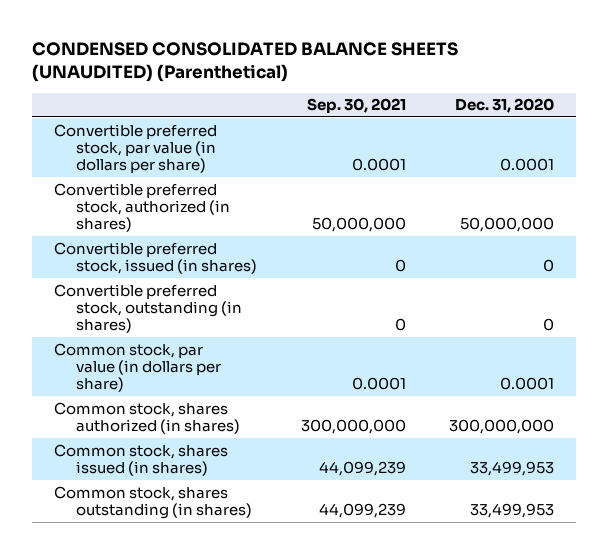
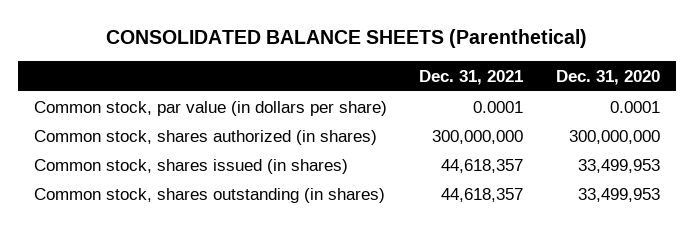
[31,41,458,82] CONDENSED CONSOLIDATED BALANCE SHEETS (UNAUDITED) (Parenthetical) -> [105,29,587,49] CONSOLIDATED BALANCE SHEETS (Parenthetical)
[306,98,406,114] Sep. 30, 2021 -> none
none -> [419,69,524,85] Dec. 31, 2021
[53,123,217,173] Convertible preferred stock, par value (in dollars per share) -> none
[53,182,231,232] Convertible preferred stock, authorized (in shares) -> none
[53,241,258,274] Convertible preferred stock, issued (in shares) -> none
[53,283,243,333] Convertible preferred stock, outstanding (in shares) -> none

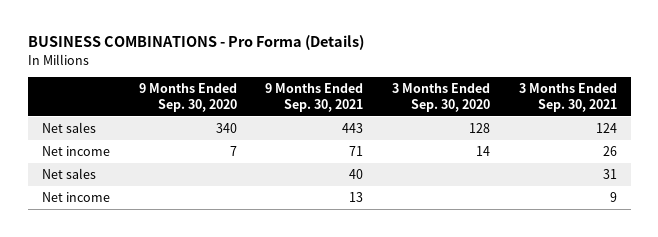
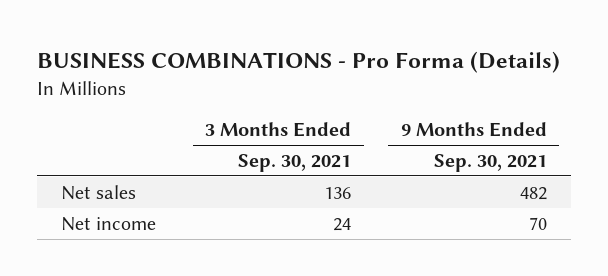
[138,83,237,113] 9 Months Ended Sep. 30, 2020 -> none
[391,83,490,113] 3 Months Ended Sep. 30, 2020 -> none
[41,167,96,179] Net sales -> none
[41,191,110,202] Net income -> none
[342,122,364,133] 443 -> [519,186,547,200] 482
[595,122,617,133] 124 -> [324,186,352,199] 136
[349,145,364,156] 71 -> [528,216,547,230] 70
[602,145,617,156] 26 -> [333,217,352,231] 24

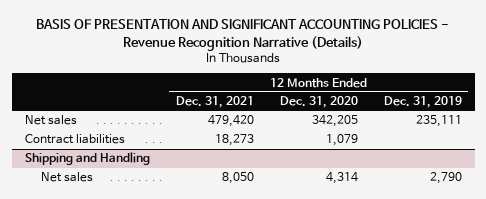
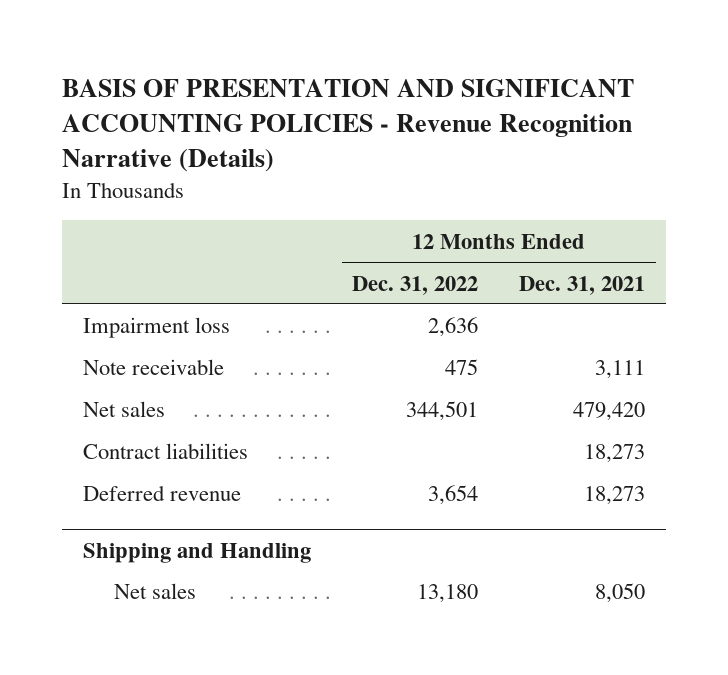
[279,96,358,109] Dec. 31, 2020 -> none
[383,96,462,109] Dec. 31, 2019 -> none
none -> [351,275,478,295] Dec. 31, 2022
none -> [82,317,230,339] Impairment loss
none -> [82,359,224,376] Note receivable
none -> [82,485,241,502] Deferred revenue

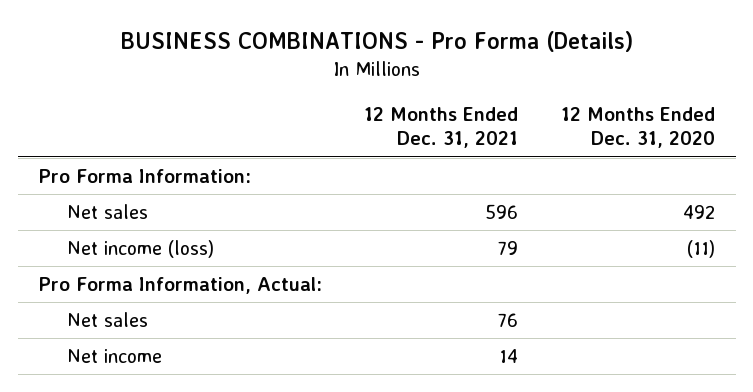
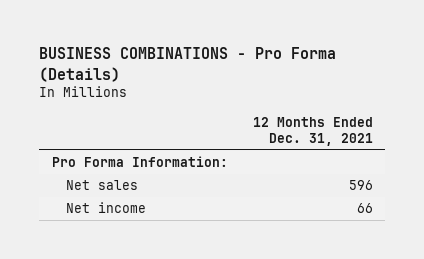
[560,107,715,149] 12 Months Ended Dec. 31, 2020 -> none
[38,276,322,294] Pro Forma Information, Actual: -> none
[67,311,149,327] Net sales -> none
[67,348,163,363] Net income -> none
[67,239,215,258] Net income (loss) -> [65,202,146,214] Net income
[497,240,519,255] 79 -> [356,203,373,214] 66

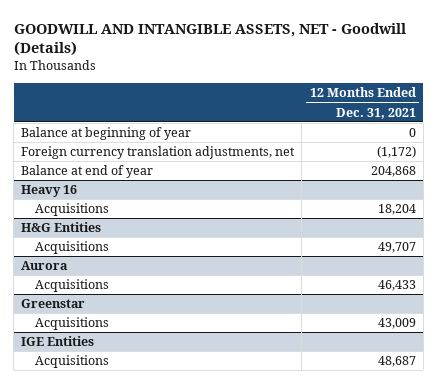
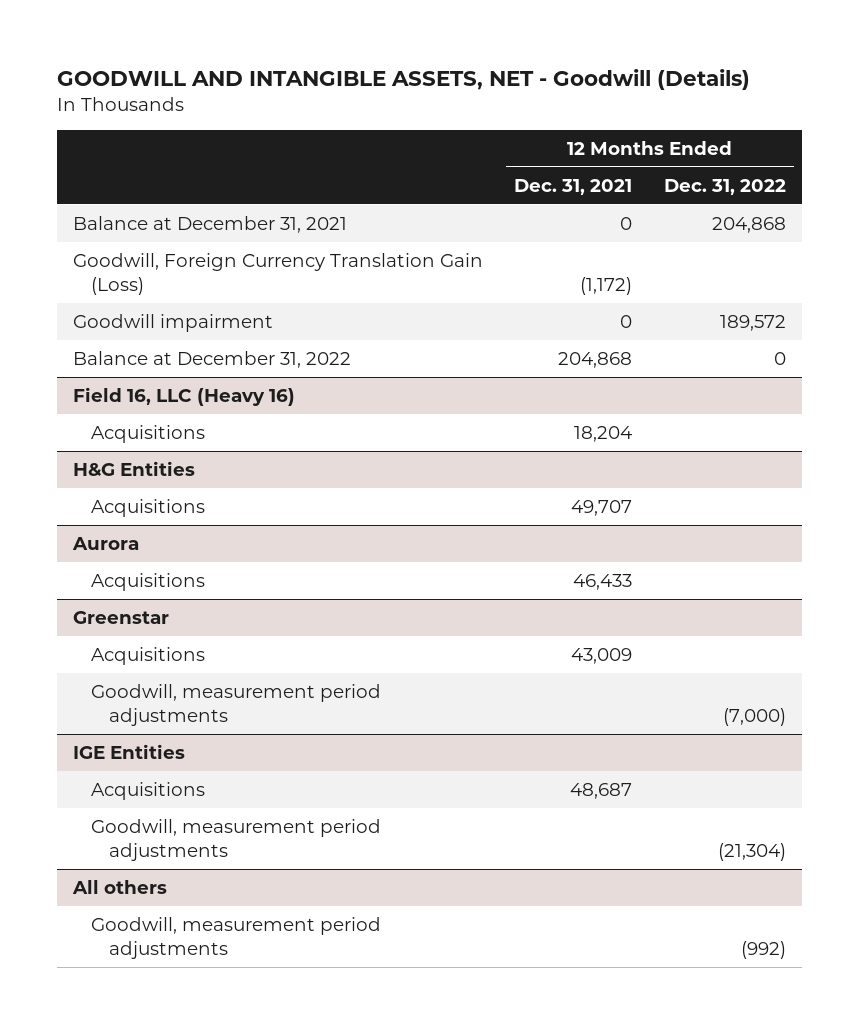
none -> [663,178,786,195] Dec. 31, 2022
[21,127,192,141] Balance at beginning of year -> [72,215,347,233] Balance at December 31, 2021
[21,146,296,160] Foreign currency translation adjustments, net -> [72,252,483,296] Goodwill, Foreign Currency Translation Gain (Loss)
none -> [72,313,273,332] Goodwill impairment
[21,165,154,179] Balance at end of year -> [72,350,351,368] Balance at December 31, 2022
[21,185,78,198] Heavy 16 -> [72,386,295,406] Field 16, LLC (Heavy 16)
none -> [90,683,381,727] Goodwill, measurement period adjustments
none -> [90,818,381,862] Goodwill, measurement period adjustments
none -> [71,879,167,894] All others
none -> [90,916,381,960] Goodwill, measurement period adjustments

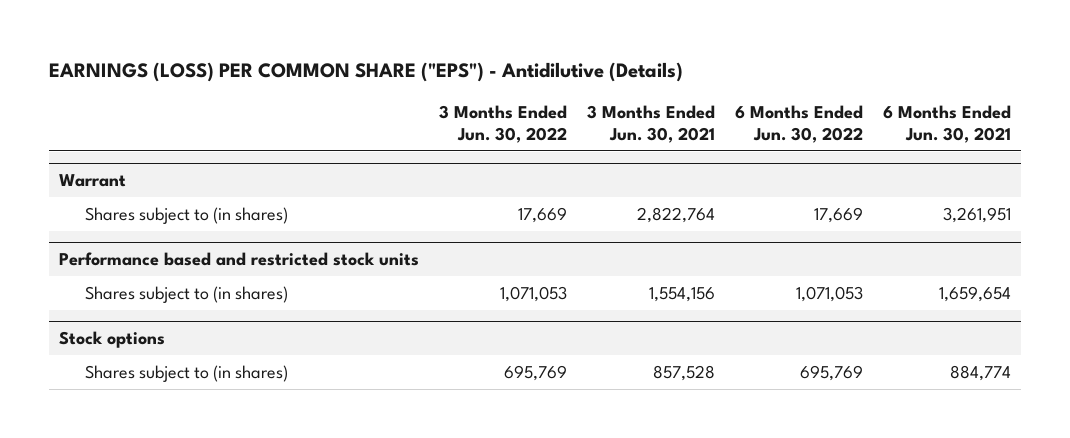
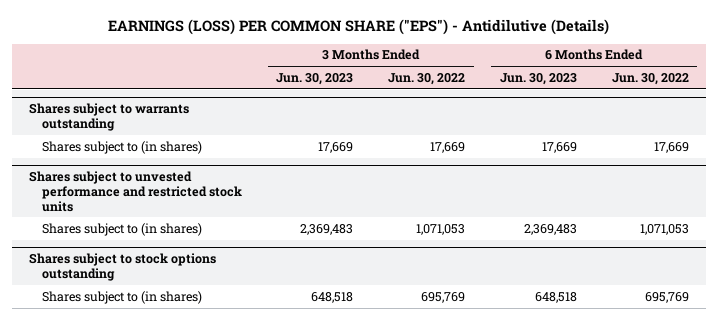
[586,104,715,143] 3 Months Ended Jun. 30, 2021 -> none
[883,104,1012,143] 6 Months Ended Jun. 30, 2021 -> none
none -> [276,73,354,86] Jun. 30, 2023
none -> [499,73,577,86] Jun. 30, 2023
[58,174,126,188] Warrant -> [29,103,190,131] Shares subject to warrants outstanding
[58,252,419,267] Performance based and restricted stock units -> [29,171,242,212] Shares subject to unvested performance and restricted stock units
[58,331,165,349] Stock options -> none
none -> [29,253,217,281] Shares subject to stock options outstanding

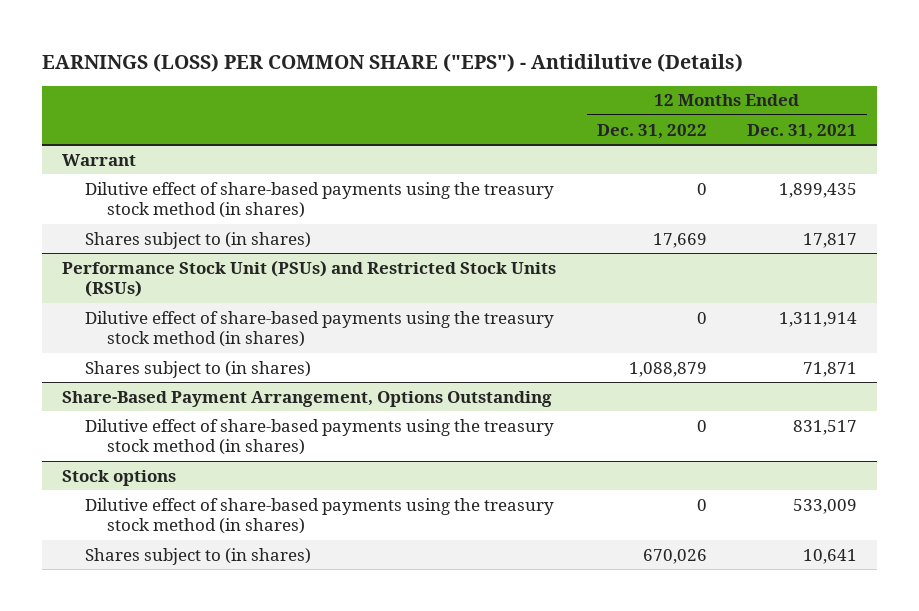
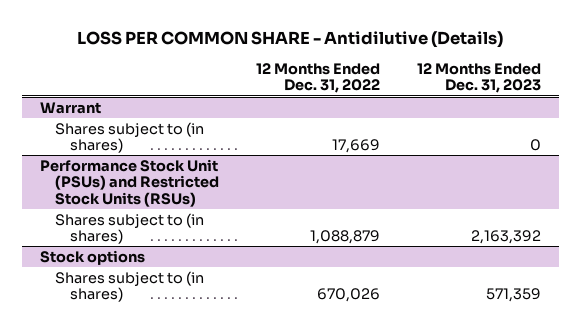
[42,52,744,72] EARNINGS (LOSS) PER COMMON SHARE ("EPS") - Antidilutive (Details) -> [77,30,504,48] LOSS PER COMMON SHARE - Antidilutive (Details)
[746,123,857,139] Dec. 31, 2021 -> none
none -> [416,62,541,94] 12 Months Ended Dec. 31, 2023
[84,181,554,219] Dilutive effect of share-based payments using the treasury stock method (in shares) -> none
[84,310,554,348] Dilutive effect of share-based payments using the treasury stock method (in shares) -> none
[62,390,553,407] Share-Based Payment Arrangement, Options Outstanding -> none
[84,418,554,456] Dilutive effect of share-based payments using the treasury stock method (in shares) -> none
[84,497,554,535] Dilutive effect of share-based payments using the treasury stock method (in shares) -> none

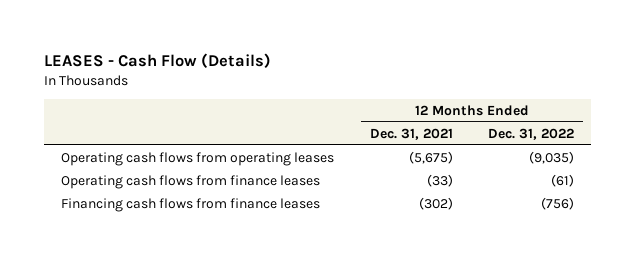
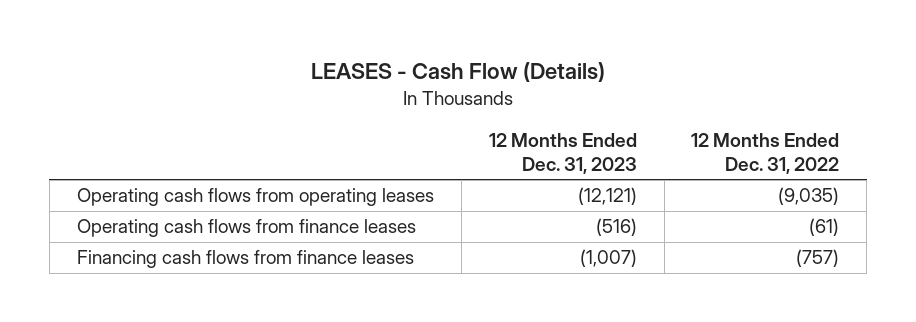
[369,127,453,140] Dec. 31, 2021 -> none
none -> [488,132,637,174] 12 Months Ended Dec. 31, 2023
[540,196,574,210] (756) -> [796,249,840,268] (757)

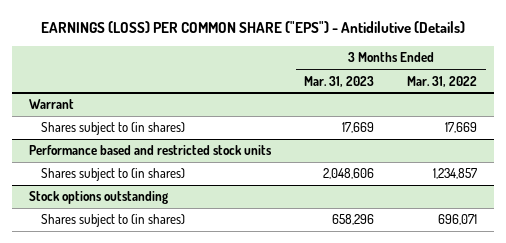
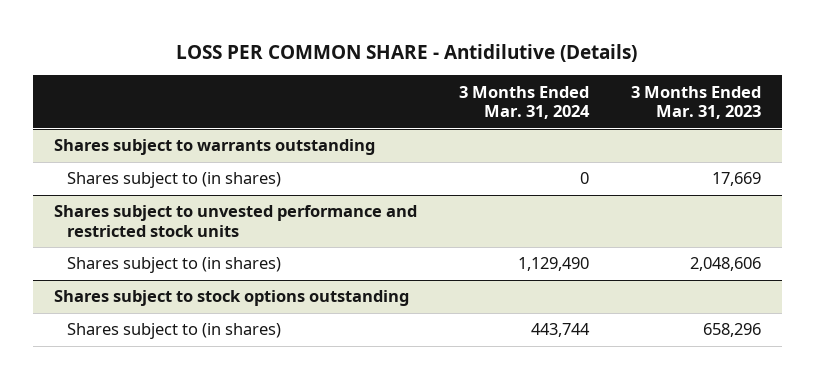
[40,20,465,33] EARNINGS (LOSS) PER COMMON SHARE ("EPS") - Antidilutive (Details) -> [176,43,638,62] LOSS PER COMMON SHARE - Antidilutive (Details)
[407,75,478,87] Mar. 31, 2022 -> none
none -> [458,85,590,120] 3 Months Ended Mar. 31, 2024
[28,99,74,110] Warrant -> [53,139,375,156] Shares subject to warrants outstanding
[28,145,272,156] Performance based and restricted stock units -> [53,205,417,238] Shares subject to unvested performance and restricted stock units
[28,191,168,205] Stock options outstanding -> [53,290,409,307] Shares subject to stock options outstanding

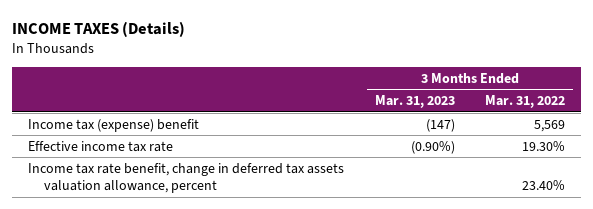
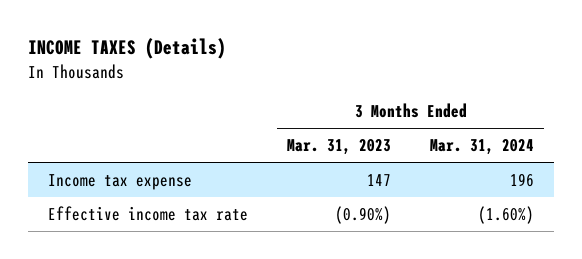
[485,95,566,109] Mar. 31, 2022 -> none
none -> [430,139,535,156] Mar. 31, 2024
[27,118,199,132] Income tax (expense) benefit -> [47,173,192,190] Income tax expense
[425,118,455,132] (147) -> [366,173,391,186] 147
[27,162,344,194] Income tax rate benefit, change in deferred tax assets valuation allowance, percent -> none

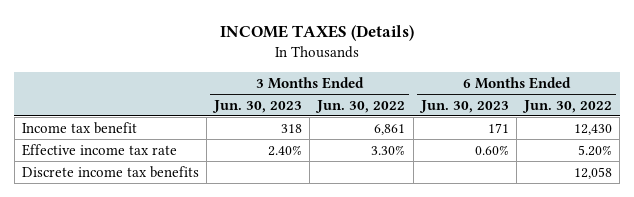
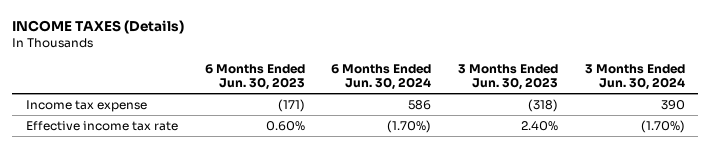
[315,99,406,113] Jun. 30, 2022 -> none
[522,99,613,113] Jun. 30, 2022 -> none
none -> [331,64,432,91] 6 Months Ended Jun. 30, 2024
none -> [584,64,685,91] 3 Months Ended Jun. 30, 2024
[21,121,137,134] Income tax benefit -> [25,99,147,112] Income tax expense
[281,123,303,133] 318 -> [528,98,559,112] (318)
[487,122,509,133] 171 -> [277,98,305,112] (171)
[21,165,199,178] Discrete income tax benefits -> none

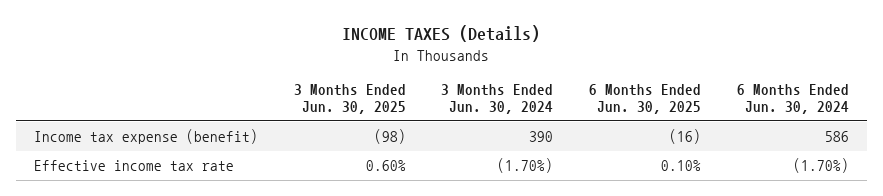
[204,64,305,91] 6 Months Ended Jun. 30, 2023 -> none
[458,64,559,91] 3 Months Ended Jun. 30, 2023 -> none
none -> [293,83,406,115] 3 Months Ended Jun. 30, 2025
none -> [589,83,702,115] 6 Months Ended Jun. 30, 2025
[25,99,147,112] Income tax expense -> [33,129,258,145] Income tax expense (benefit)

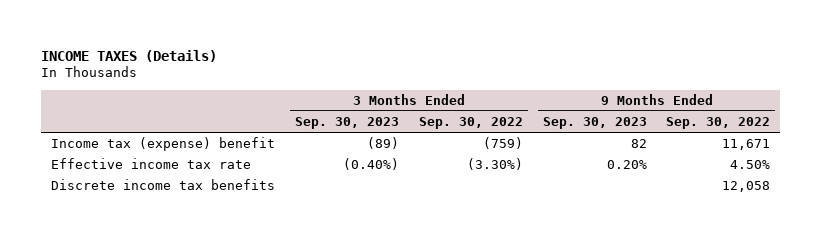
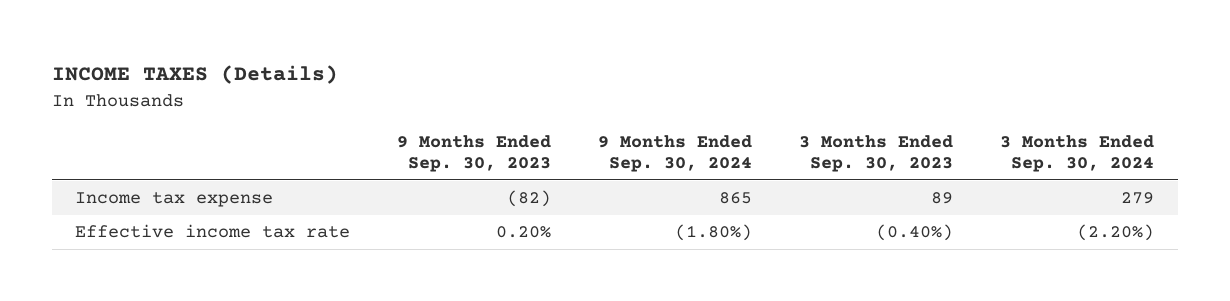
[418,117,523,130] Sep. 30, 2022 -> none
[666,117,771,130] Sep. 30, 2022 -> none
none -> [598,134,753,173] 9 Months Ended Sep. 30, 2024
none -> [1000,134,1155,173] 3 Months Ended Sep. 30, 2024
[51,137,276,152] Income tax (expense) benefit -> [75,192,274,208] Income tax expense
[367,137,400,150] (89) -> [931,192,954,205] 89
[630,139,647,149] 82 -> [507,190,552,208] (82)
[51,179,276,191] Discrete income tax benefits -> none

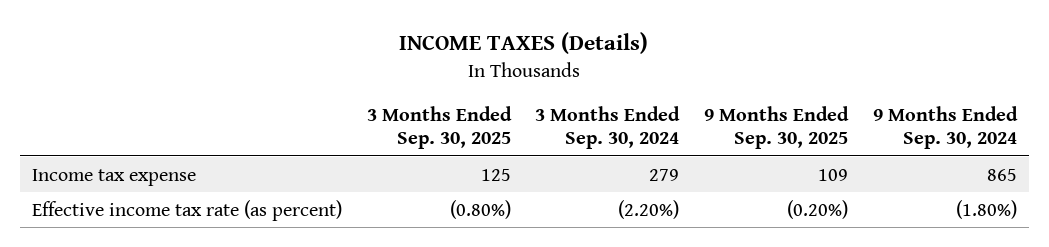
[397,134,552,173] 9 Months Ended Sep. 30, 2023 -> none
[799,134,954,173] 3 Months Ended Sep. 30, 2023 -> none
none -> [366,105,512,150] 3 Months Ended Sep. 30, 2025
none -> [704,105,850,150] 9 Months Ended Sep. 30, 2025
[75,224,351,239] Effective income tax rate -> [32,199,343,221] Effective income tax rate (as percent)

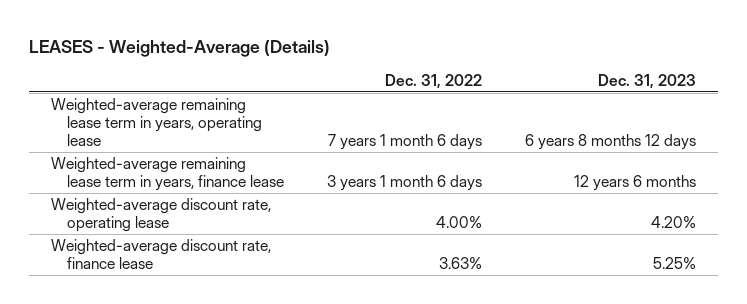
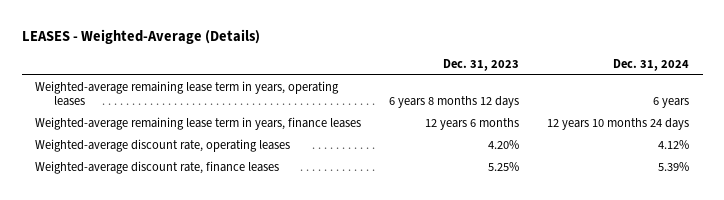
[385,73,483,89] Dec. 31, 2022 -> none
none -> [612,59,689,72] Dec. 31, 2024
[50,98,263,146] Weighted-average remaining lease term in years, operating lease -> [35,80,340,107] Weighted-average remaining lease term in years, operating leases
[50,157,285,192] Weighted-average remaining lease term in years, finance lease -> [35,116,362,130] Weighted-average remaining lease term in years, finance leases
[50,198,271,233] Weighted-average discount rate, operating lease -> [35,138,291,152] Weighted-average discount rate, operating leases
[50,239,271,270] Weighted-average discount rate, finance lease -> [35,160,280,174] Weighted-average discount rate, finance leases

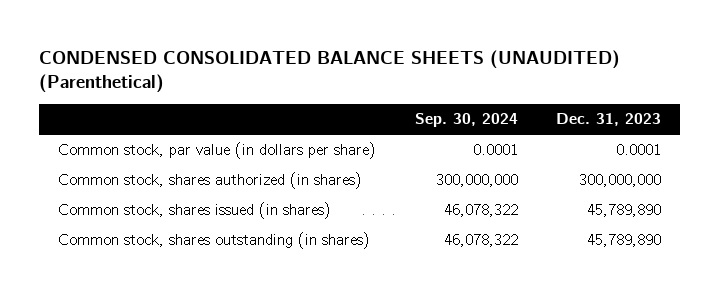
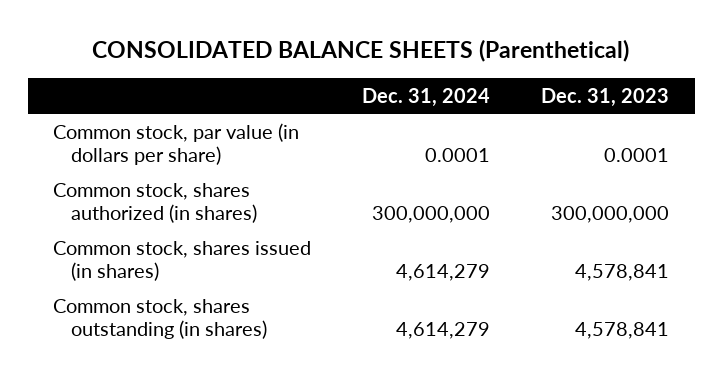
[39,49,621,94] CONDENSED CONSOLIDATED BALANCE SHEETS (UNAUDITED) (Parenthetical) -> [92,39,630,63] CONSOLIDATED BALANCE SHEETS (Parenthetical)
[414,113,518,128] Sep. 30, 2024 -> none
none -> [362,87,491,107] Dec. 31, 2024
[586,204,661,218] 45,789,890 -> [575,263,670,281] 4,578,841
[586,234,661,248] 45,789,890 -> [575,321,670,339] 4,578,841

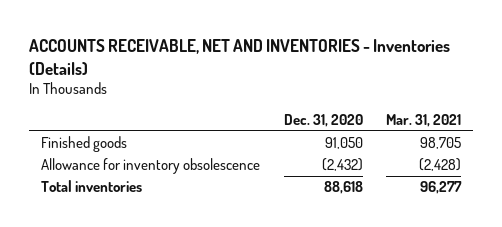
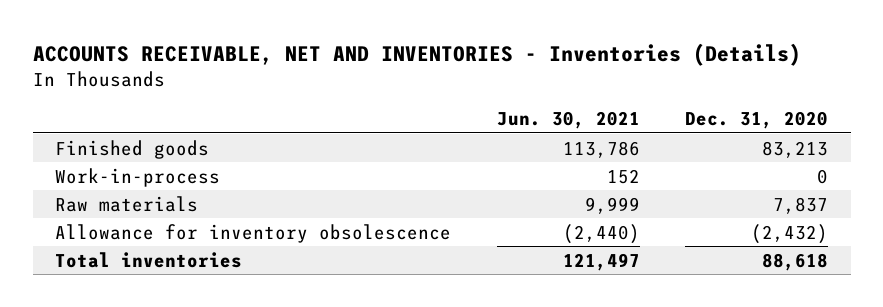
[386,114,462,128] Mar. 31, 2021 -> none
none -> [496,111,640,130] Jun. 30, 2021
[324,137,363,150] 91,050 -> [762,140,829,158] 83,213
none -> [55,167,221,187] Work-in-process
none -> [55,195,199,212] Raw materials

